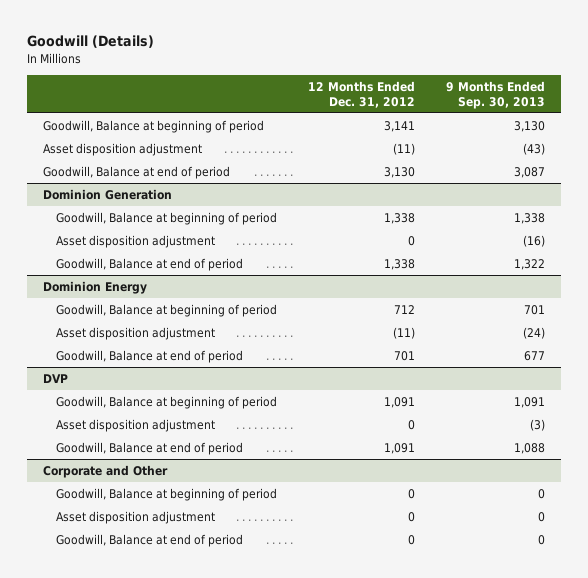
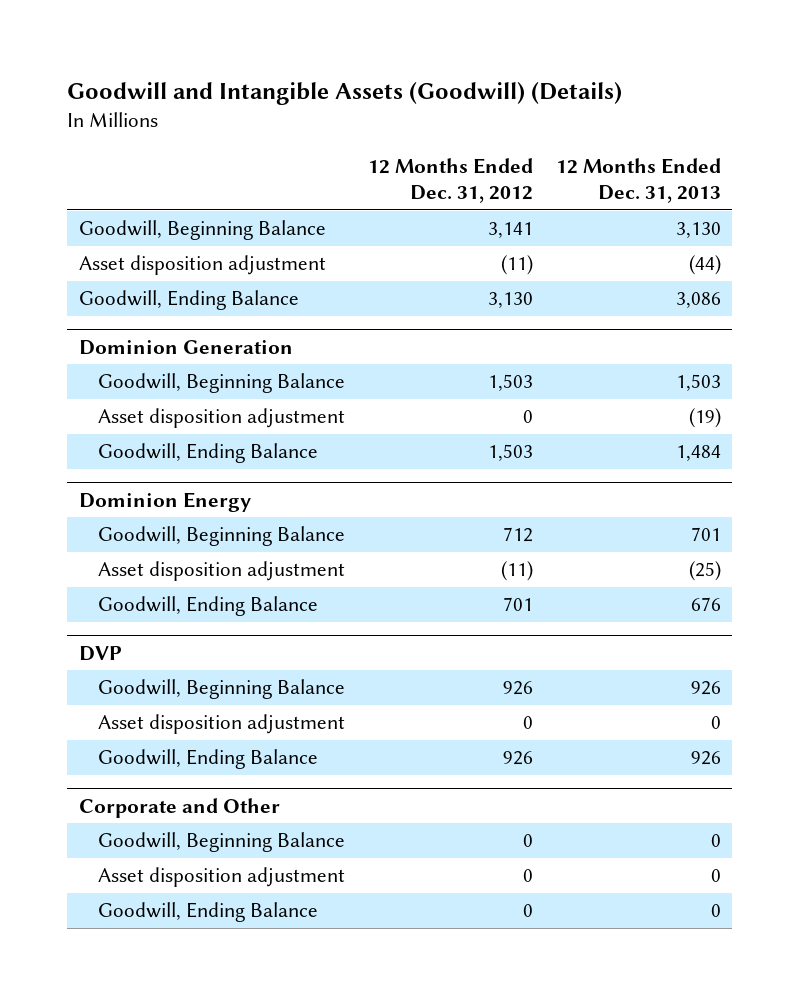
[27,35,155,49] Goodwill (Details) -> [67,82,623,106] Goodwill and Intangible Assets (Goodwill) (Details)
[446,81,546,109] 9 Months Ended Sep. 30, 2013 -> none
none -> [555,157,721,203] 12 Months Ended Dec. 31, 2013
[42,120,264,134] Goodwill, Balance at beginning of period -> [78,220,326,241] Goodwill, Beginning Balance
[42,166,230,180] Goodwill, Balance at end of period -> [78,290,299,311] Goodwill, Ending Balance
[56,212,278,226] Goodwill, Balance at beginning of period -> [98,373,346,394] Goodwill, Beginning Balance
[384,213,416,225] 1,338 -> [487,374,533,392] 1,503
[56,258,244,272] Goodwill, Balance at end of period -> [98,443,319,464] Goodwill, Ending Balance
[384,259,416,271] 1,338 -> [487,444,533,462] 1,503
[56,304,278,318] Goodwill, Balance at beginning of period -> [98,526,346,547] Goodwill, Beginning Balance
[56,350,244,364] Goodwill, Balance at end of period -> [98,596,319,617] Goodwill, Ending Balance
[56,396,278,410] Goodwill, Balance at beginning of period -> [98,679,346,700] Goodwill, Beginning Balance
[384,397,416,409] 1,091 -> [502,681,533,696] 926
[56,442,244,456] Goodwill, Balance at end of period -> [98,749,319,770] Goodwill, Ending Balance
[384,443,416,455] 1,091 -> [502,751,533,766] 926
[56,488,278,502] Goodwill, Balance at beginning of period -> [98,832,346,853] Goodwill, Beginning Balance
[56,534,244,548] Goodwill, Balance at end of period -> [98,902,319,923] Goodwill, Ending Balance

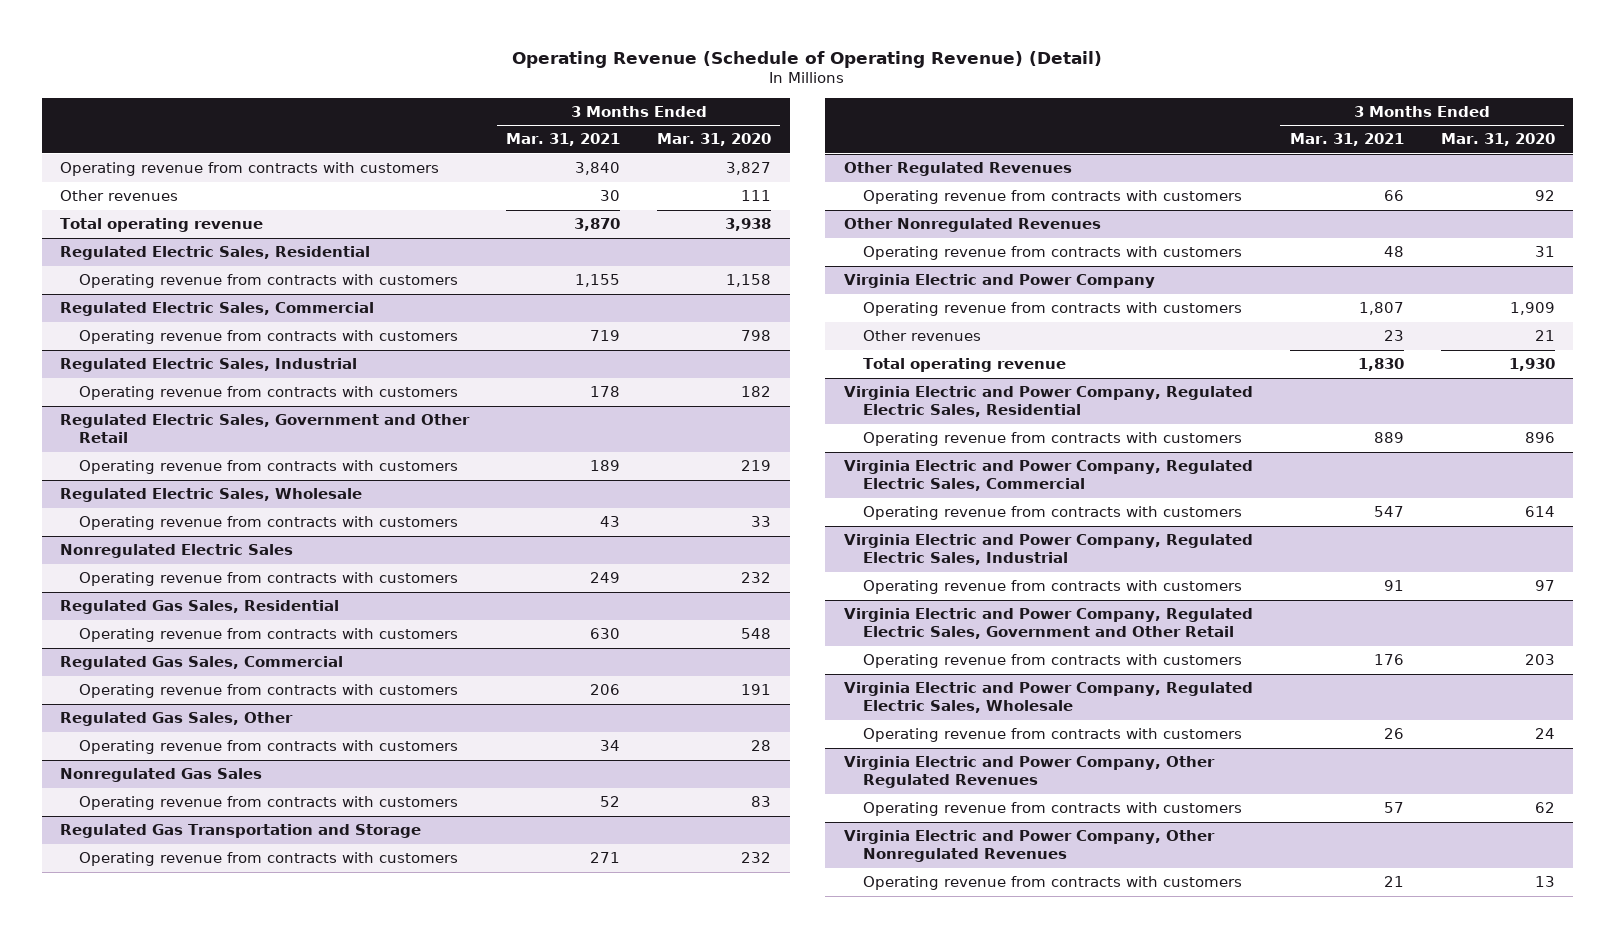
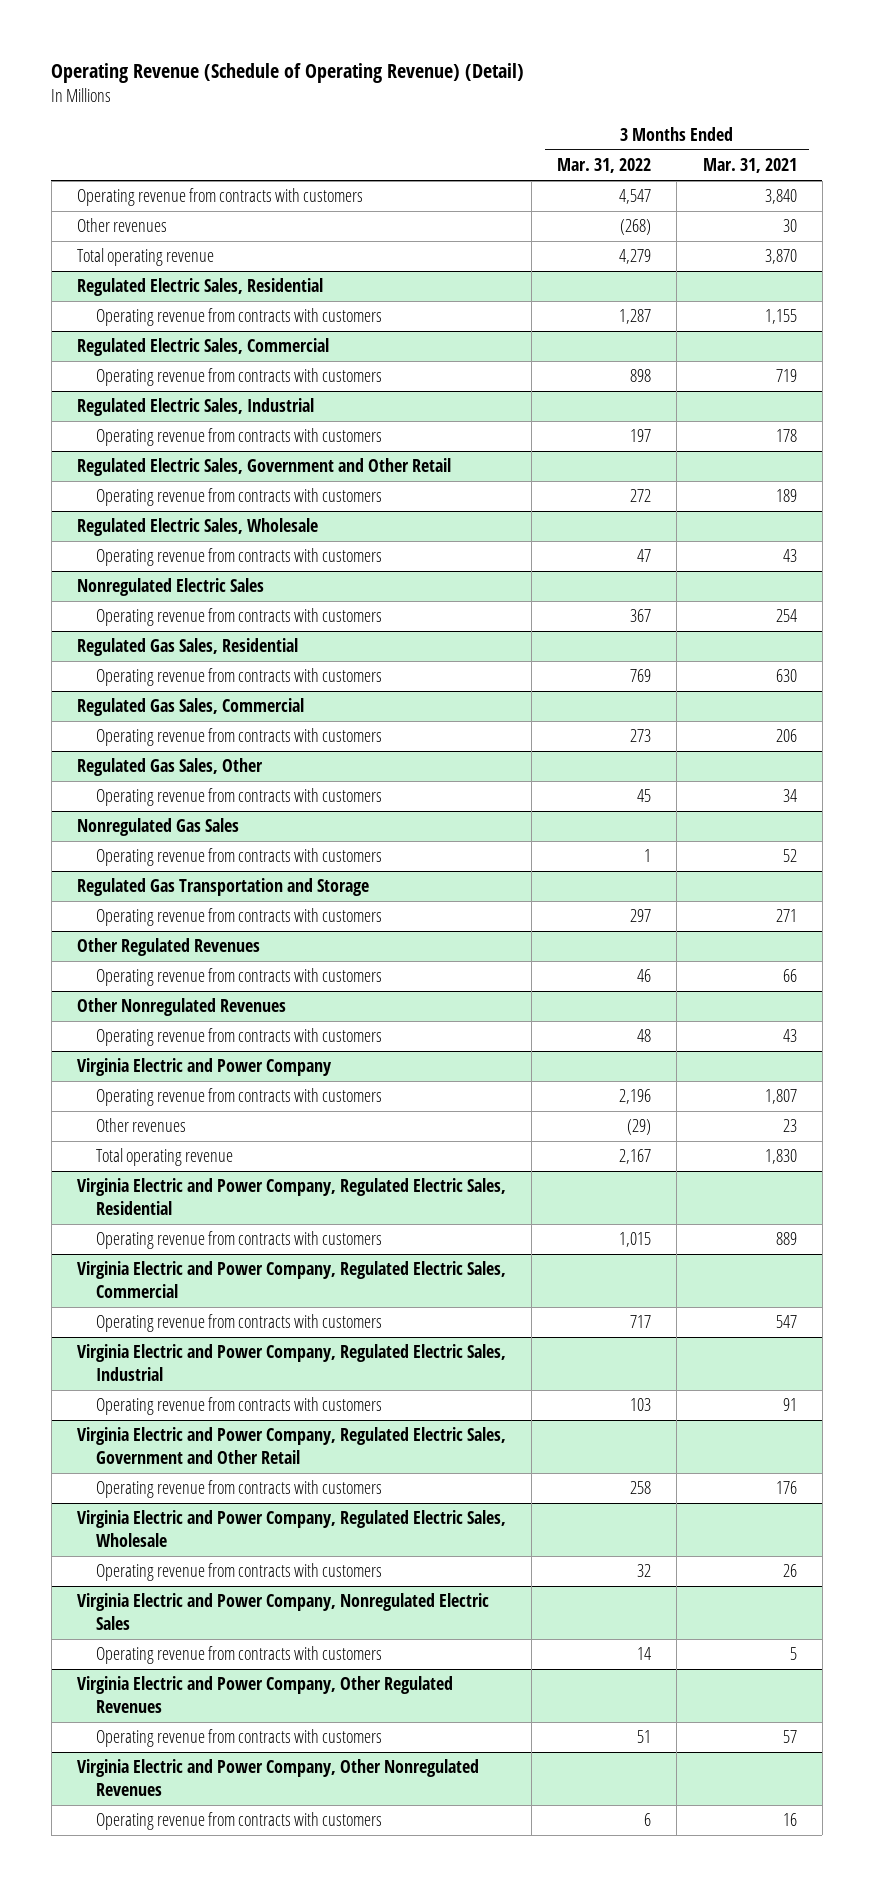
[657,133,772,147] Mar. 31, 2020 -> none
none -> [557,158,652,174] Mar. 31, 2022
[590,571,621,583] 249 -> [775,609,797,623] 254
[1383,245,1404,257] 48 -> [782,1029,797,1043] 43
none -> [77,1593,490,1630] Virginia Electric and Power Company, Nonregulated Electric Sales
none -> [96,1646,383,1665] Operating revenue from contracts with customers
[1383,875,1404,887] 21 -> [782,1813,797,1827] 16

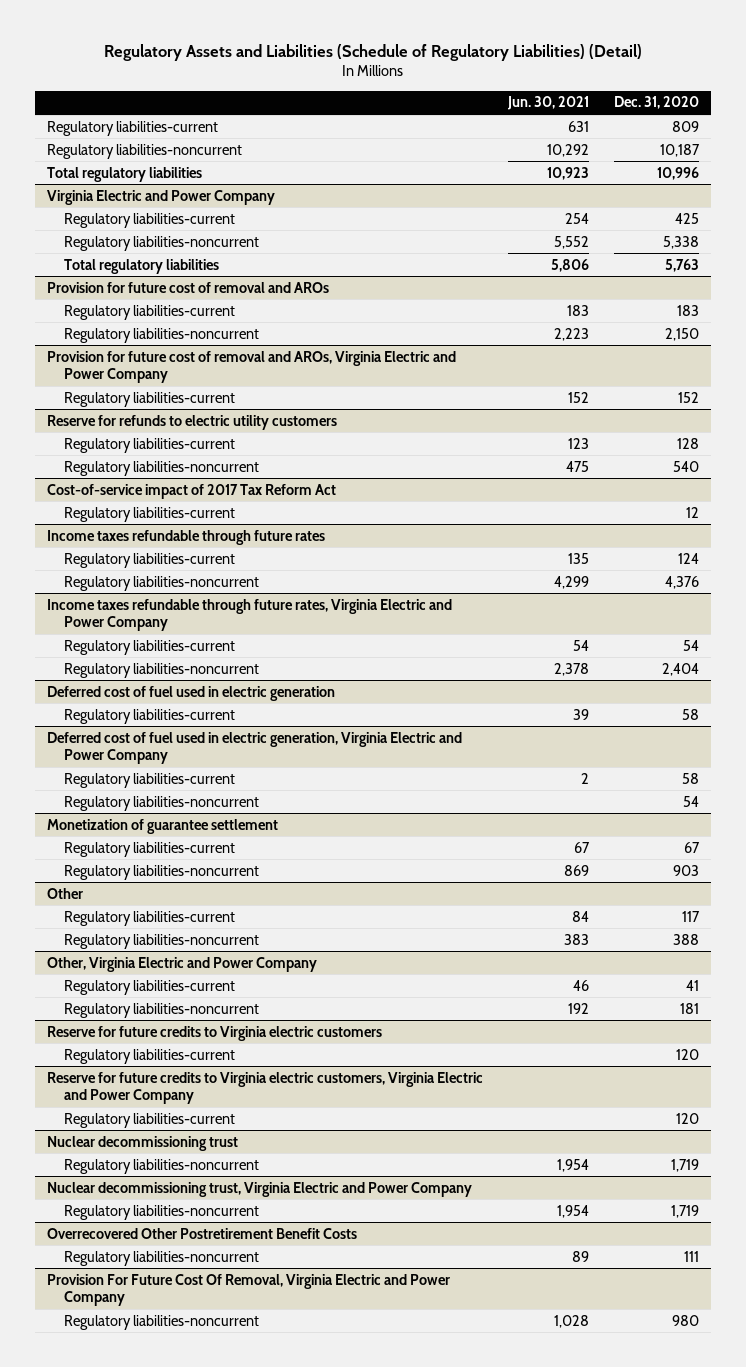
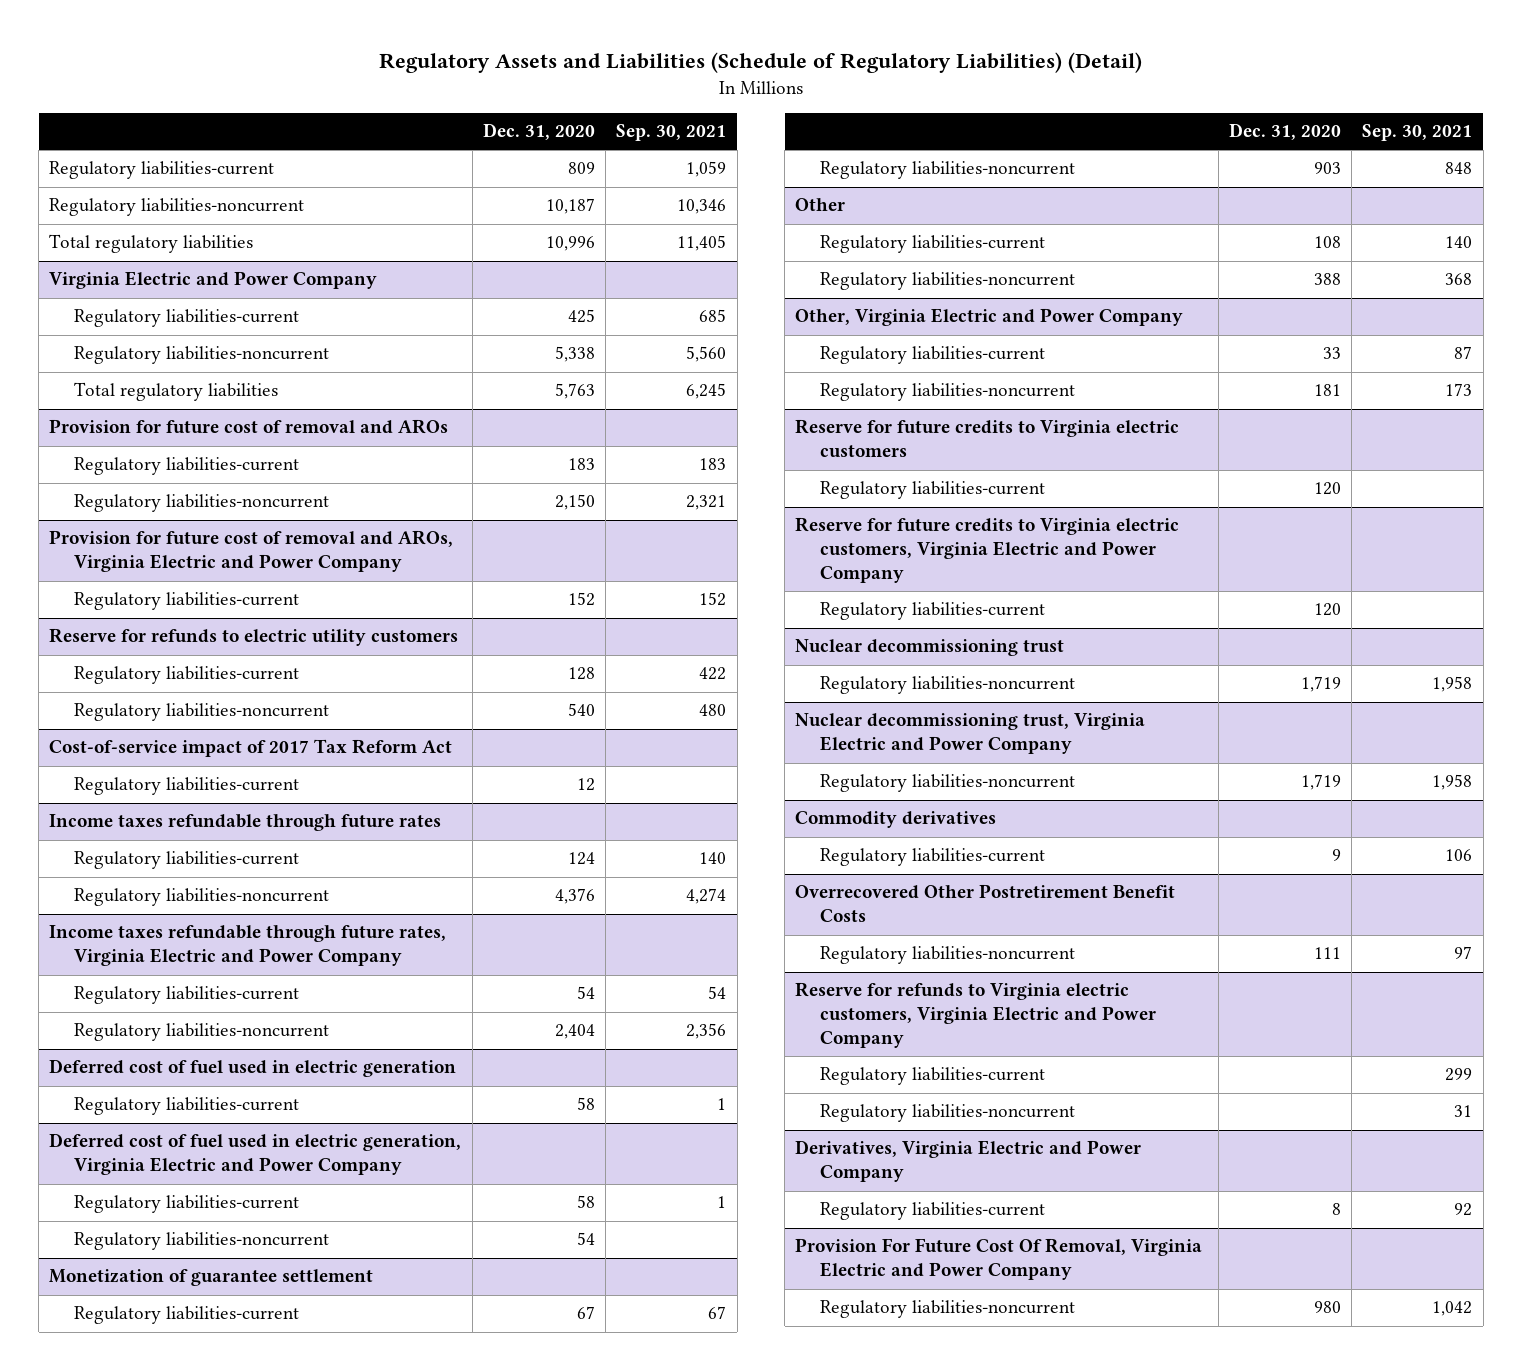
[507,96,590,111] Jun. 30, 2021 -> none
none -> [616,124,727,142] Sep. 30, 2021
[681,910,700,922] 117 -> [1313,236,1341,249] 108
[685,979,699,991] 41 -> [1322,347,1341,360] 33
none -> [795,811,997,829] Commodity derivatives
none -> [820,848,1046,867] Regulatory liabilities-current
none -> [795,982,1157,1049] Reserve for refunds to Virginia electric customers, Virginia Electric and Power Company
none -> [820,1067,1046,1086] Regulatory liabilities-current
none -> [820,1104,1076,1123] Regulatory liabilities-noncurrent
none -> [795,1140,1142,1183] Derivatives, Virginia Electric and Power Company
none -> [820,1202,1046,1221] Regulatory liabilities-current

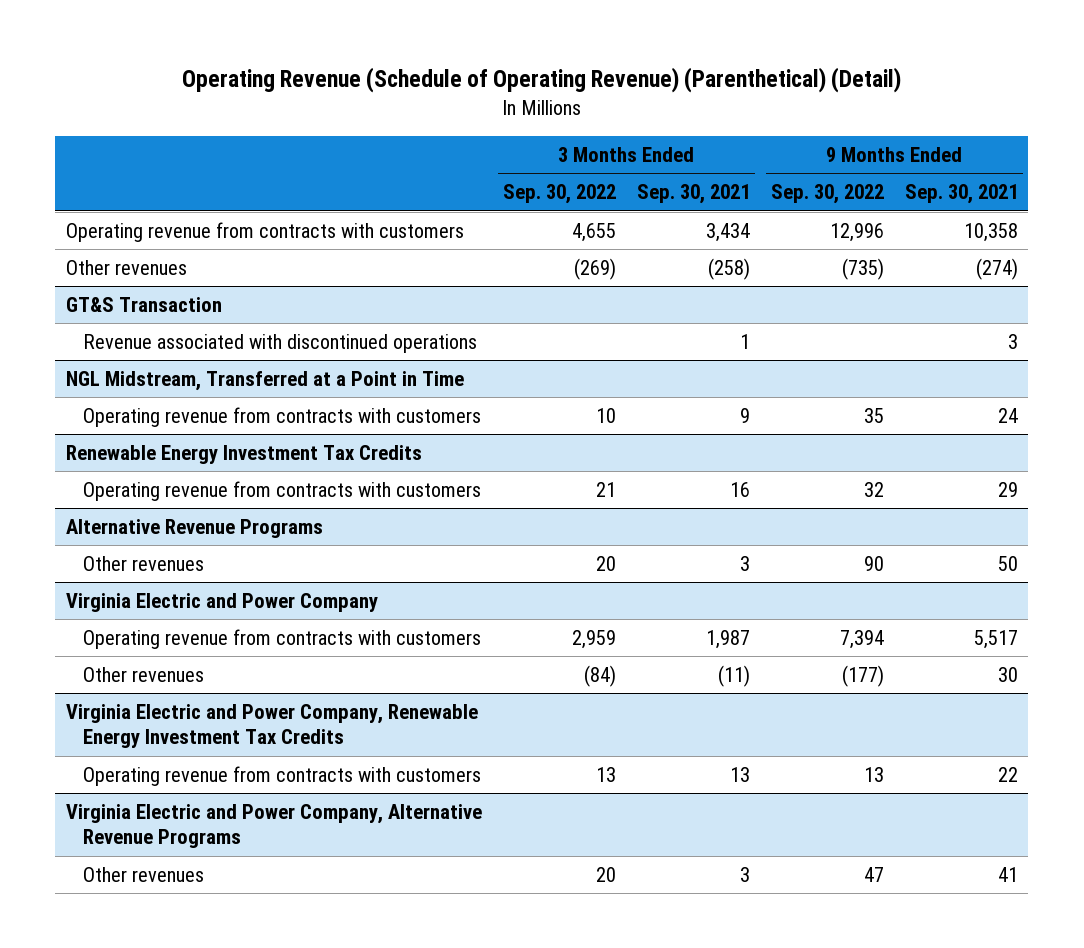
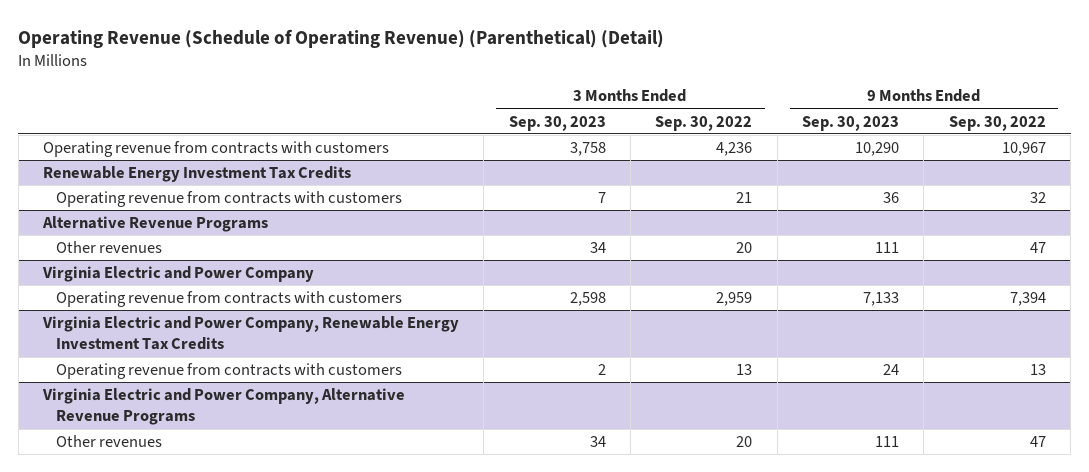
[636,184,750,205] Sep. 30, 2021 -> none
[904,184,1018,205] Sep. 30, 2021 -> none
none -> [508,115,606,131] Sep. 30, 2023
none -> [801,115,899,131] Sep. 30, 2023
[65,260,187,276] Other revenues -> none
[65,297,222,313] GT&S Transaction -> none
[83,334,478,354] Revenue associated with discontinued operations -> none
[65,371,464,392] NGL Midstream, Transferred at a Point in Time -> none
[83,407,482,428] Operating revenue from contracts with customers -> none
[571,223,616,243] 4,655 -> [716,142,753,157] 4,236
[829,223,884,243] 12,996 -> [1001,142,1046,157] 10,967
[863,556,884,572] 90 -> [1029,242,1046,254] 47
[83,667,205,683] Other revenues -> none

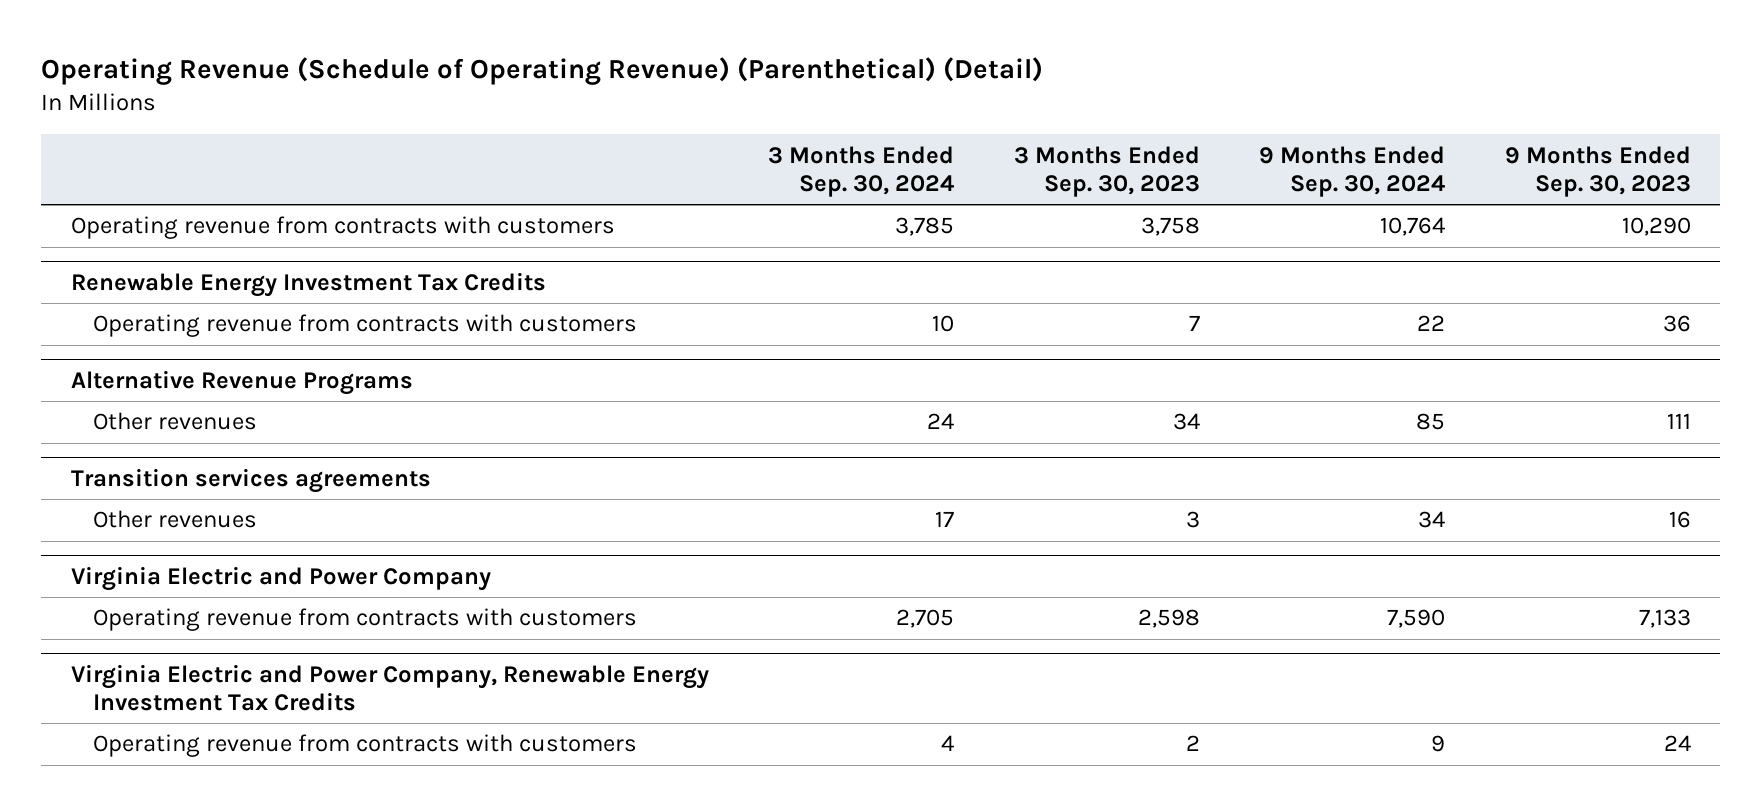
[655,115,753,131] Sep. 30, 2022 -> none
[948,115,1046,131] Sep. 30, 2022 -> none
none -> [768,145,955,197] 3 Months Ended Sep. 30, 2024
none -> [1259,145,1446,197] 9 Months Ended Sep. 30, 2024
none -> [70,467,431,493] Transition services agreements
none -> [92,510,257,529] Other revenues
[41,388,405,426] Virginia Electric and Power Company, Alternative Revenue Programs -> none
[56,435,163,448] Other revenues -> none

